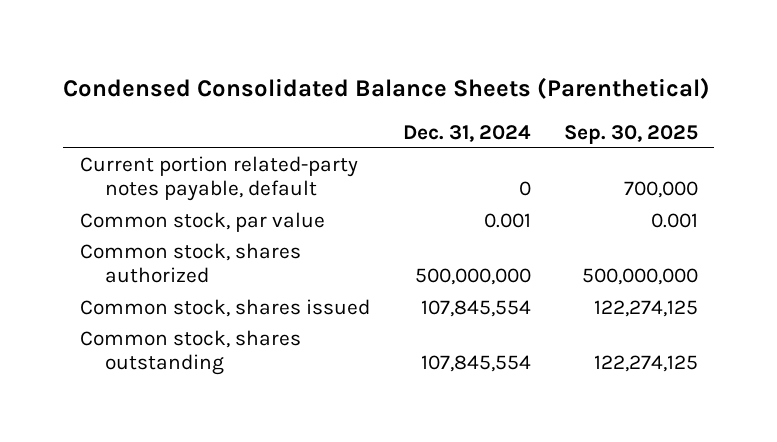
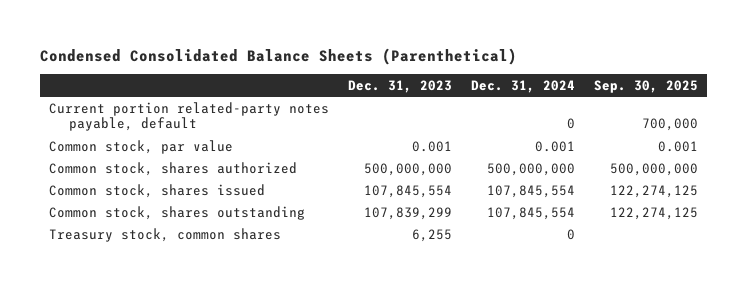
none -> [348,79,453,93] Dec. 31, 2023
none -> [49,227,282,242] Treasury stock, common shares

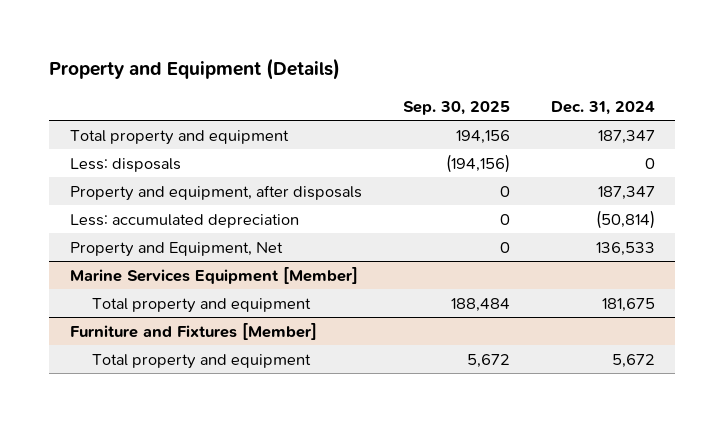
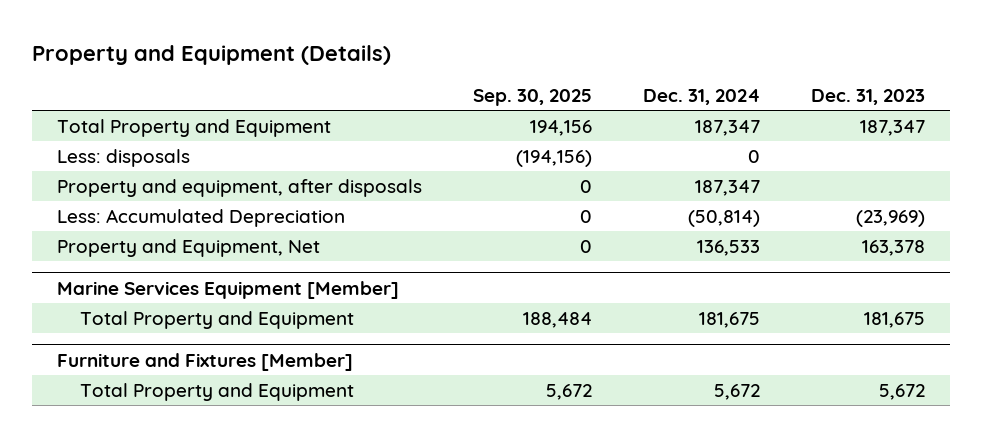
none -> [810,88,925,105] Dec. 31, 2023
[69,129,289,145] Total property and equipment -> [57,118,332,137] Total Property and Equipment
[69,213,299,228] Less: accumulated depreciation -> [57,208,346,227] Less: Accumulated Depreciation
[91,297,311,313] Total property and equipment -> [79,310,354,329] Total Property and Equipment
[91,353,311,369] Total property and equipment -> [79,382,354,401] Total Property and Equipment

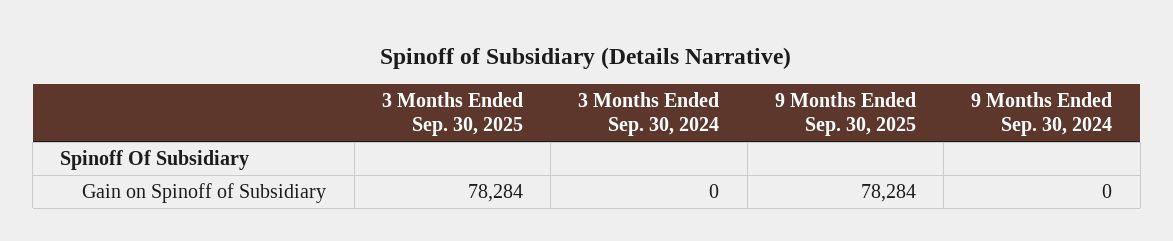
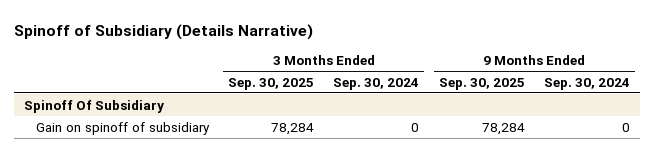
[82,182,327,203] Gain on Spinoff of Subsidiary -> [35,121,210,135] Gain on spinoff of subsidiary

